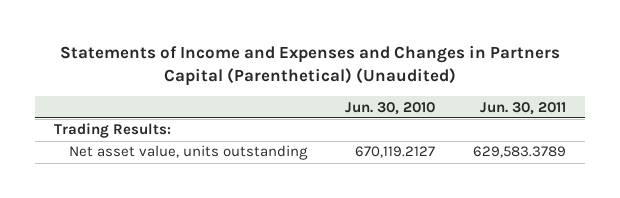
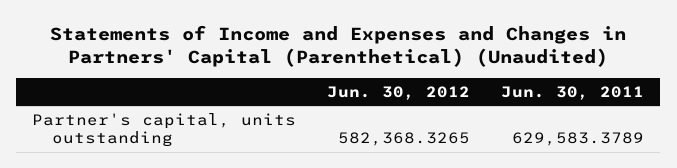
[59,45,560,87] Statements of Income and Expenses and Changes in Partners Capital (Parenthetical) (Unaudited) -> [50,24,627,68] Statements of Income and Expenses and Changes in Partners' Capital (Parenthetical) (Unaudited)
[345,101,436,115] Jun. 30, 2010 -> none
none -> [327,85,471,100] Jun. 30, 2012
[53,123,171,139] Trading Results: -> none
[69,145,309,161] Net asset value, units outstanding -> [32,112,297,148] Partner's capital, units outstanding

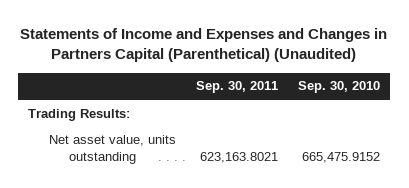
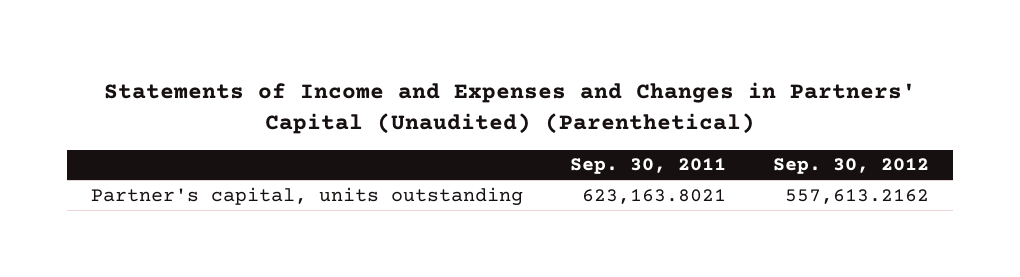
[20,27,388,63] Statements of Income and Expenses and Changes in Partners Capital (Parenthetical) (Unaudited) -> [104,82,917,135] Statements of Income and Expenses and Changes in Partners' Capital (Unaudited) (Parenthetical)
[298,81,381,94] Sep. 30, 2010 -> none
none -> [773,158,930,175] Sep. 30, 2012
[28,108,131,121] Trading Results: -> none
[48,134,176,164] Net asset value, units outstanding -> [90,186,523,206] Partner's capital, units outstanding

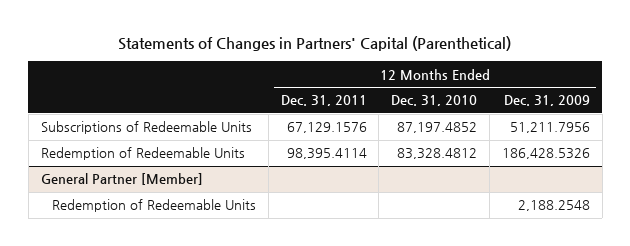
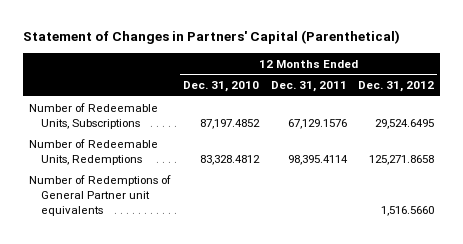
[118,36,512,52] Statements of Changes in Partners' Capital (Parenthetical) -> [23,30,401,45] Statement of Changes in Partners' Capital (Parenthetical)
[503,95,590,107] Dec. 31, 2009 -> none
none -> [358,81,435,93] Dec. 31, 2012
[40,173,203,186] General Partner [Member] -> none
[51,199,256,213] Redemption of Redeemable Units -> none
[40,121,252,135] Subscriptions of Redeemable Units -> [29,102,159,130] Number of Redeemable Units, Subscriptions
[40,147,245,161] Redemption of Redeemable Units -> [29,138,159,166] Number of Redeemable Units, Redemptions
none -> [29,174,172,217] Number of Redemptions of General Partner unit equivalents

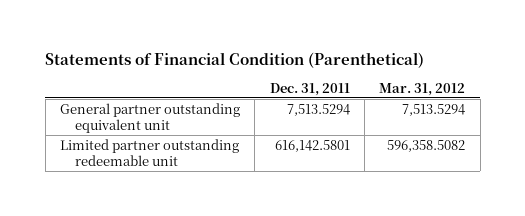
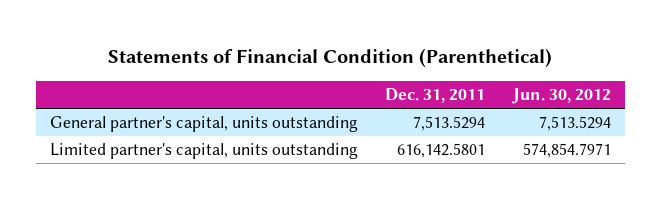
[379,82,466,96] Mar. 31, 2012 -> none
none -> [511,88,611,105] Jun. 30, 2012
[59,102,240,133] General partner outstanding equivalent unit -> [49,116,358,133] General partner's capital, units outstanding
[59,138,239,166] Limited partner outstanding redeemable unit -> [49,143,358,160] Limited partner's capital, units outstanding

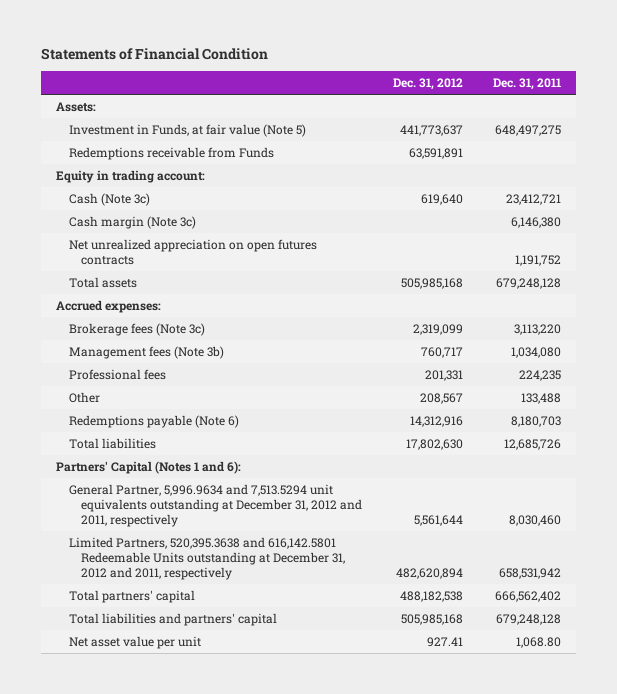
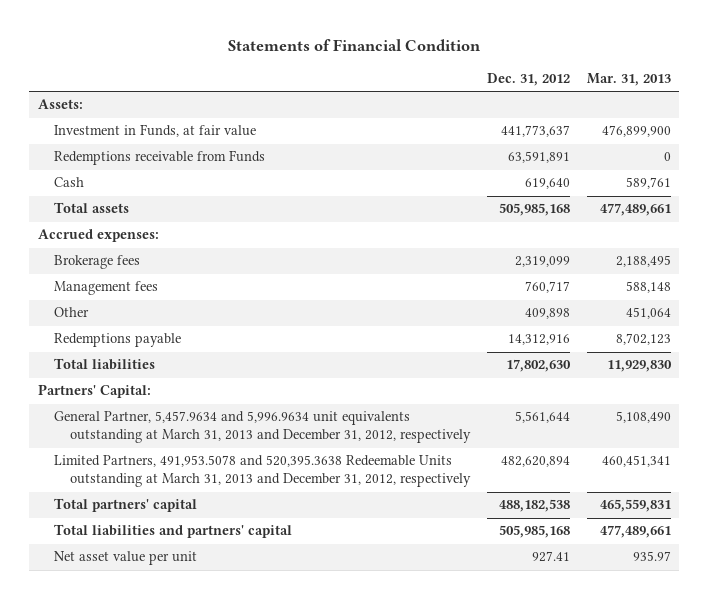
[492,78,561,91] Dec. 31, 2011 -> none
none -> [586,73,671,87] Mar. 31, 2013
[68,123,306,137] Investment in Funds, at fair value (Note 5) -> [53,124,256,138] Investment in Funds, at fair value
[55,169,205,183] Equity in trading account: -> none
[68,215,196,229] Cash margin (Note 3c) -> none
[68,238,317,265] Net unrealized appreciation on open futures contracts -> none
[68,192,150,206] Cash (Note 3c) -> [53,177,84,188] Cash
[68,368,166,380] Professional fees -> none
[68,322,205,336] Brokerage fees (Note 3c) -> [53,255,140,270] Brokerage fees
[68,345,224,359] Management fees (Note 3b) -> [53,281,158,296] Management fees
[419,392,463,404] 208,567 -> [524,308,570,320] 409,898
[68,414,239,428] Redemptions payable (Note 6) -> [53,333,181,348] Redemptions payable
[55,460,241,474] Partners' Capital (Notes 1 and 6): -> [37,384,151,399] Partners' Capital:
[68,483,363,527] General Partner, 5,996.9634 and 7,513.5294 unit equivalents outstanding at December 31, 2012 and 2011, respectively -> [53,411,471,444] General Partner, 5,457.9634 and 5,996.9634 unit equivalents outstanding at March 31, 2013 and December 31, 2012, respectively
[68,536,346,580] Limited Partners, 520,395.3638 and 616,142.5801 Redeemable Units outstanding at December 31, 2012 and 2011, respectively -> [53,455,471,488] Limited Partners, 491,953.5078 and 520,395.3638 Redeemable Units outstanding at March 31, 2013 and December 31, 2012, respectively

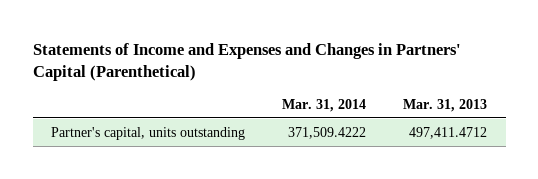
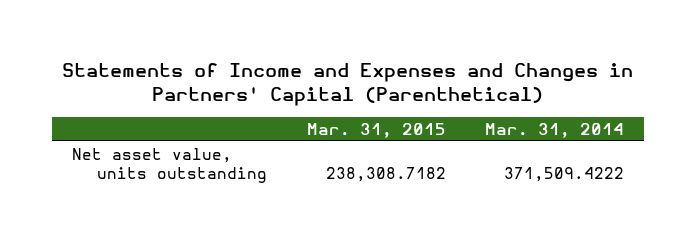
[403,98,488,112] Mar. 31, 2013 -> none
none -> [306,122,446,138] Mar. 31, 2015
[51,127,246,141] Partner's capital, units outstanding -> [72,148,267,183] Net asset value, units outstanding

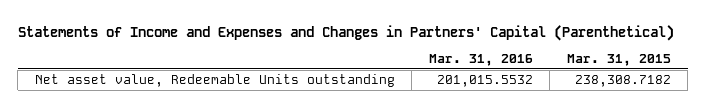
[485,122,625,138] Mar. 31, 2014 -> none
none -> [428,54,533,67] Mar. 31, 2016
[72,148,267,183] Net asset value, units outstanding -> [34,74,395,88] Net asset value, Redeemable Units outstanding

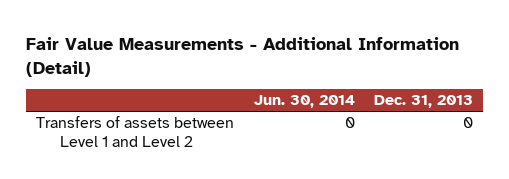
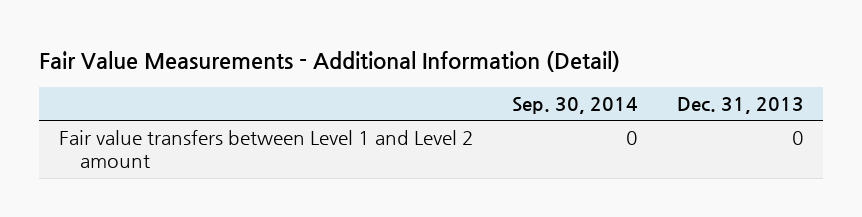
[253,95,355,109] Jun. 30, 2014 -> none
none -> [512,96,639,114] Sep. 30, 2014
[35,116,234,147] Transfers of assets between Level 1 and Level 2 -> [58,130,474,169] Fair value transfers between Level 1 and Level 2 amount

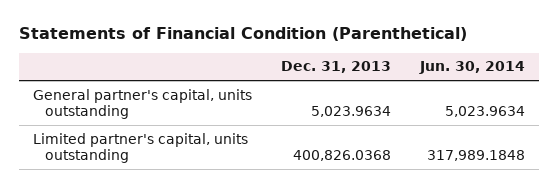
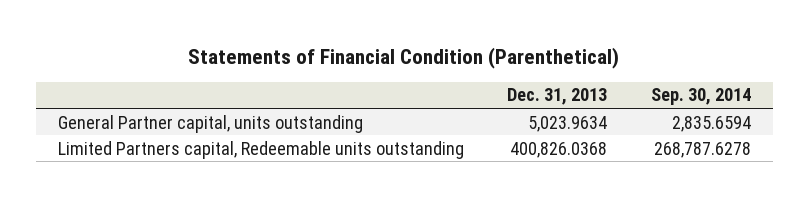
[418,61,525,75] Jun. 30, 2014 -> none
none -> [651,88,752,106] Sep. 30, 2014
[33,88,253,120] General partner's capital, units outstanding -> [57,114,363,133] General Partner capital, units outstanding
[33,132,249,164] Limited partner's capital, units outstanding -> [57,140,464,159] Limited Partners capital, Redeemable units outstanding

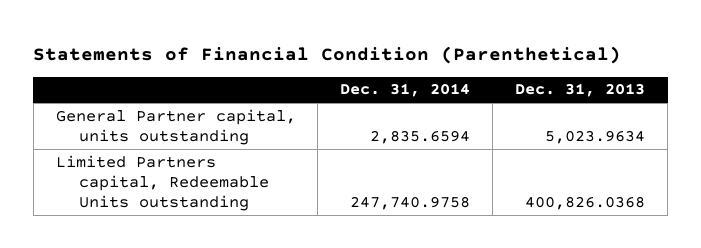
[651,88,752,106] Sep. 30, 2014 -> none
none -> [340,83,471,98] Dec. 31, 2014
[57,140,464,159] Limited Partners capital, Redeemable units outstanding -> [55,154,270,212] Limited Partners capital, Redeemable Units outstanding

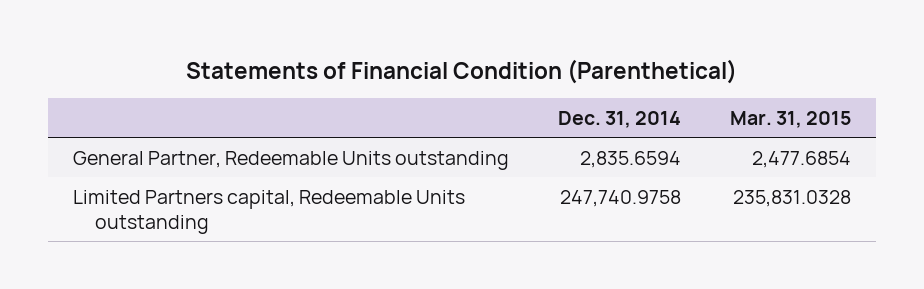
[515,83,646,98] Dec. 31, 2013 -> none
none -> [730,110,852,128] Mar. 31, 2015
[55,108,296,146] General Partner capital, units outstanding -> [72,150,509,170] General Partner, Redeemable Units outstanding

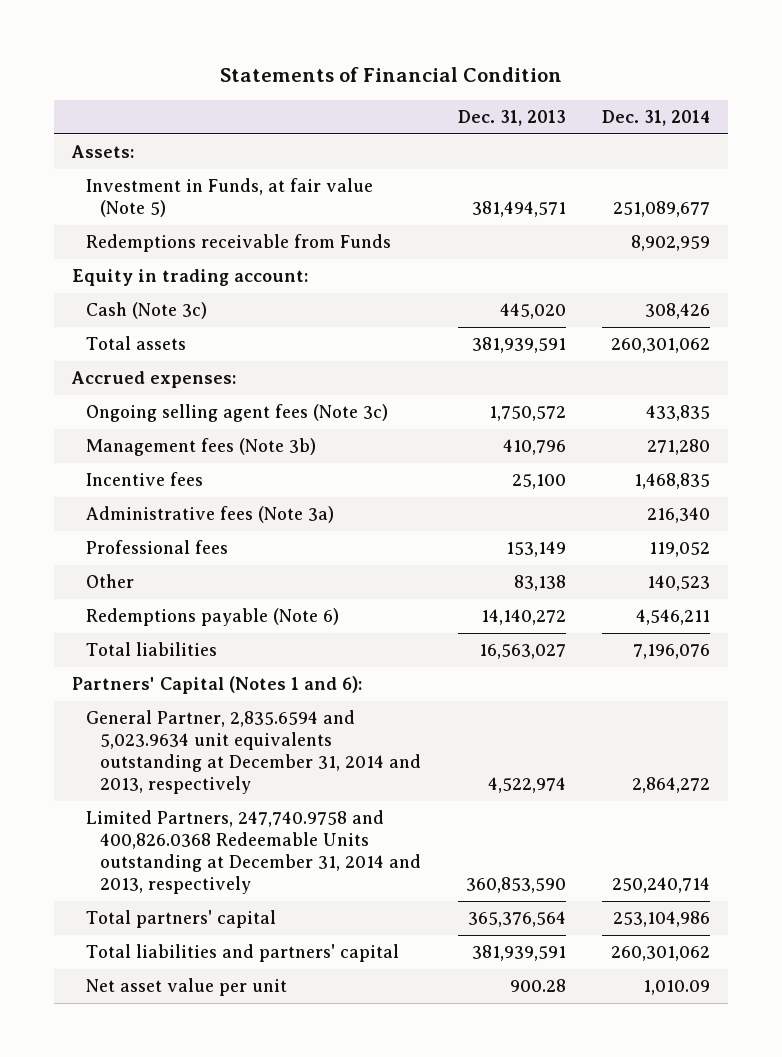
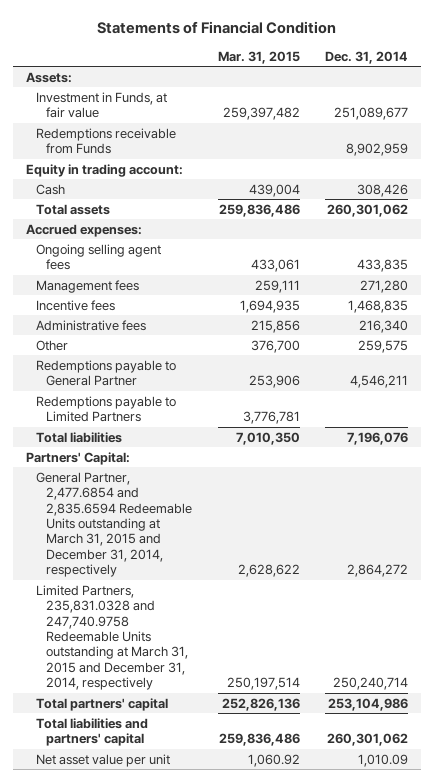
[457,110,566,127] Dec. 31, 2013 -> none
none -> [217,50,300,64] Mar. 31, 2015
[86,178,374,218] Investment in Funds, at fair value (Note 5) -> [35,91,167,119] Investment in Funds, at fair value
[86,302,208,320] Cash (Note 3c) -> [35,183,65,195] Cash
[86,404,389,423] Ongoing selling agent fees (Note 3c) -> [35,243,161,271] Ongoing selling agent fees
[86,438,317,457] Management fees (Note 3b) -> [35,279,139,293] Management fees
[86,540,229,555] Professional fees -> none
[86,506,335,524] Administrative fees (Note 3a) -> [35,319,146,331] Administrative fees
[646,575,710,592] 140,523 -> [358,339,409,353] 259,575
[86,608,340,627] Redemptions payable (Note 6) -> [35,359,176,387] Redemptions payable to General Partner
none -> [35,395,176,423] Redemptions payable to Limited Partners
[72,676,363,695] Partners' Capital (Notes 1 and 6): -> [25,451,130,465] Partners' Capital:
[86,710,422,794] General Partner, 2,835.6594 and 5,023.9634 unit equivalents outstanding at December 31, 2014 and 2013, respectively -> [35,471,192,578] General Partner, 2,477.6854 and 2,835.6594 Redeemable Units outstanding at March 31, 2015 and December 31, 2014, respectively
[86,810,422,894] Limited Partners, 247,740.9758 and 400,826.0368 Redeemable Units outstanding at December 31, 2014 and 2013, respectively -> [35,584,188,691] Limited Partners, 235,831.0328 and 247,740.9758 Redeemable Units outstanding at March 31, 2015 and December 31, 2014, respectively

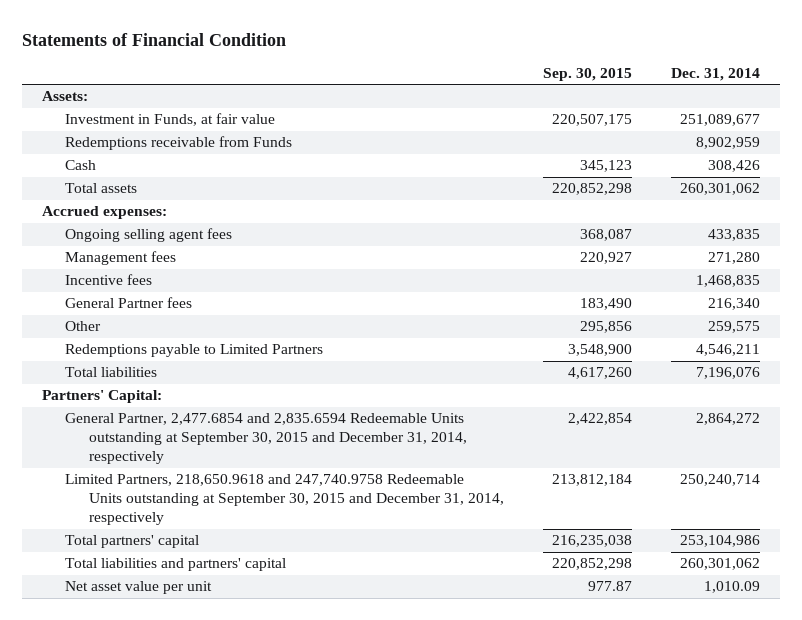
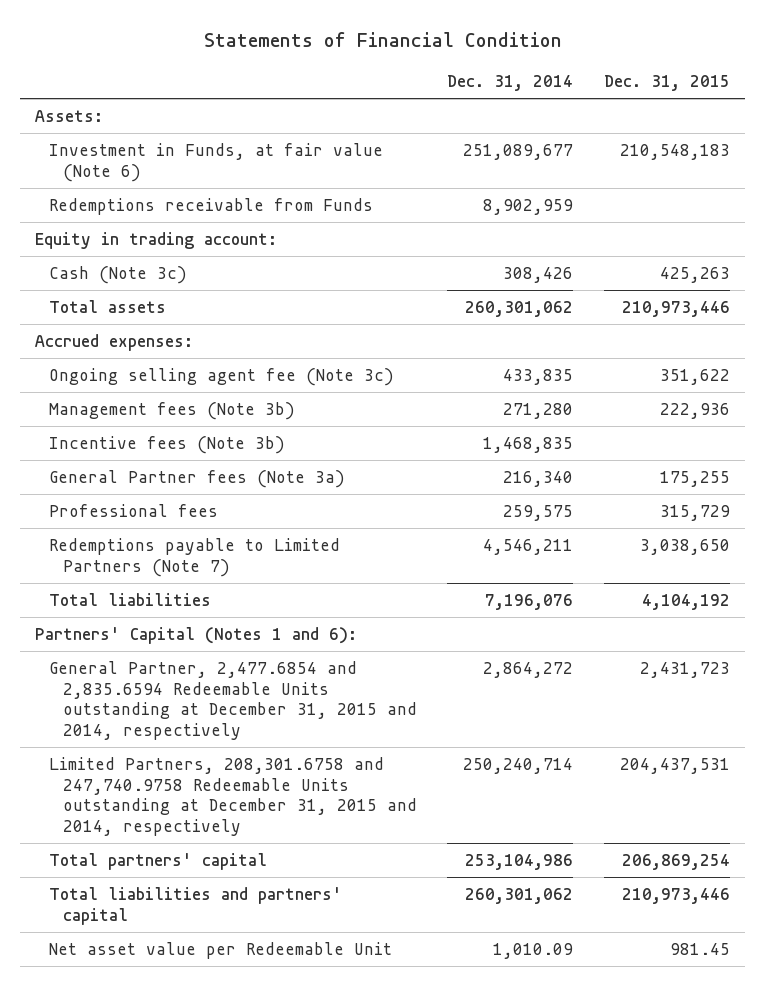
[542,67,632,81] Sep. 30, 2015 -> none
none -> [603,74,730,91] Dec. 31, 2015
[65,113,276,127] Investment in Funds, at fair value -> [48,143,383,182] Investment in Funds, at fair value (Note 6)
none -> [35,232,278,250] Equity in trading account:
[65,160,97,171] Cash -> [48,266,187,285] Cash (Note 3c)
[65,228,233,243] Ongoing selling agent fees -> [48,368,394,387] Ongoing selling agent fee (Note 3c)
[65,251,177,266] Management fees -> [48,402,295,421] Management fees (Note 3b)
[65,274,153,286] Incentive fees -> [48,436,285,455] Incentive fees (Note 3b)
[65,297,193,309] General Partner fees -> [48,470,345,489] General Partner fees (Note 3a)
[65,321,102,332] Other -> [48,504,218,518] Professional fees
[65,344,324,358] Redemptions payable to Limited Partners -> [48,538,340,577] Redemptions payable to Limited Partners (Note 7)
[41,390,162,404] Partners' Capital: -> [35,627,358,645] Partners' Capital (Notes 1 and 6):
[65,413,467,465] General Partner, 2,477.6854 and 2,835.6594 Redeemable Units outstanding at September 30, 2015 and December 31, 2014, respectively -> [48,661,417,741] General Partner, 2,477.6854 and 2,835.6594 Redeemable Units outstanding at December 31, 2015 and 2014, respectively
[65,474,504,526] Limited Partners, 218,650.9618 and 247,740.9758 Redeemable Units outstanding at September 30, 2015 and December 31, 2014, respectively -> [48,757,417,837] Limited Partners, 208,301.6758 and 247,740.9758 Redeemable Units outstanding at December 31, 2015 and 2014, respectively
[65,581,213,595] Net asset value per unit -> [48,942,392,960] Net asset value per Redeemable Unit

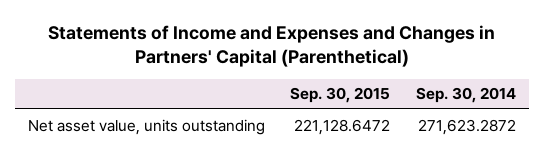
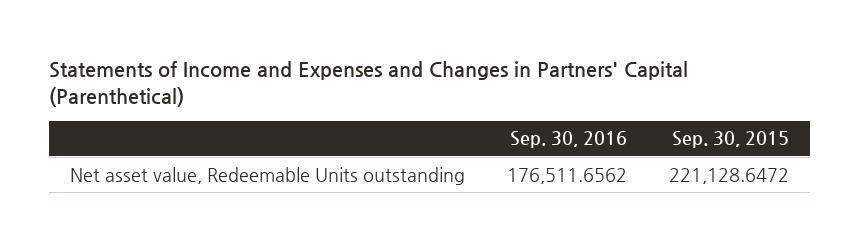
[415,87,516,104] Sep. 30, 2014 -> none
none -> [509,131,627,149] Sep. 30, 2016
[28,118,266,135] Net asset value, units outstanding -> [69,166,465,185] Net asset value, Redeemable Units outstanding

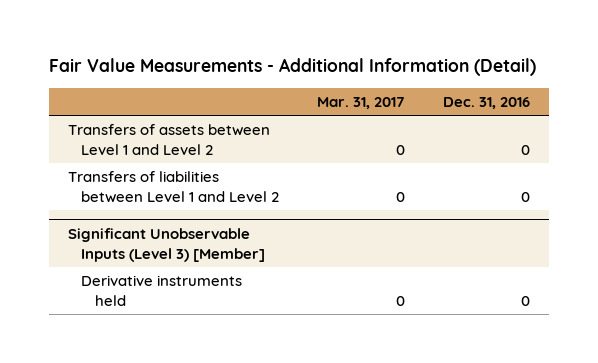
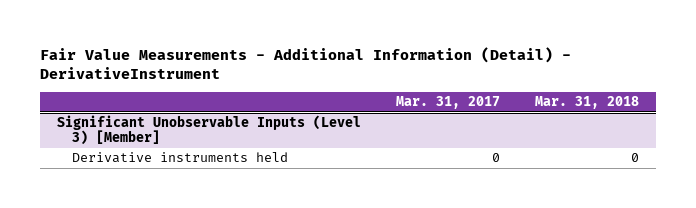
[48,58,536,77] Fair Value Measurements - Additional Information (Detail) -> [39,46,571,80] Fair Value Measurements - Additional Information (Detail) - DerivativeInstrument
[443,96,531,109] Dec. 31, 2016 -> none
none -> [534,96,639,110] Mar. 31, 2018
[67,124,270,155] Transfers of assets between Level 1 and Level 2 -> none
[67,171,280,203] Transfers of liabilities between Level 1 and Level 2 -> none

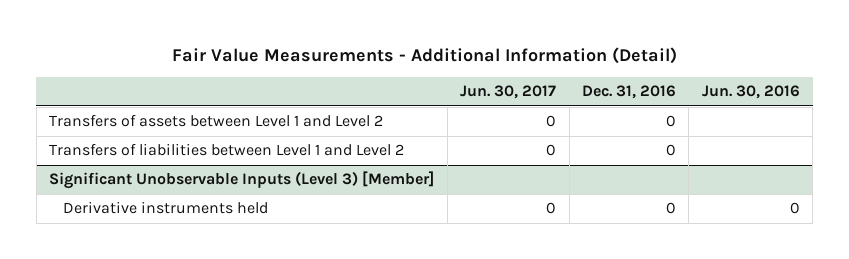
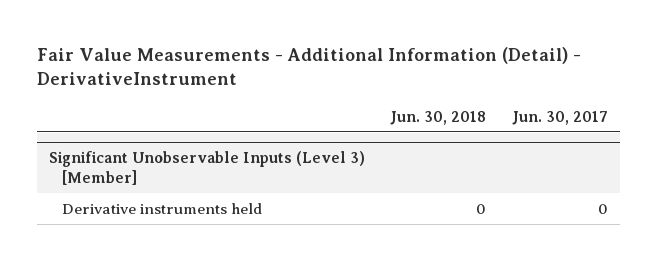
[171,47,677,65] Fair Value Measurements - Additional Information (Detail) -> [36,46,581,86] Fair Value Measurements - Additional Information (Detail) - DerivativeInstrument
[582,85,677,100] Dec. 31, 2016 -> none
[701,85,800,100] Jun. 30, 2016 -> none
none -> [390,110,487,125] Jun. 30, 2018
[49,114,384,128] Transfers of assets between Level 1 and Level 2 -> none
[49,143,405,157] Transfers of liabilities between Level 1 and Level 2 -> none

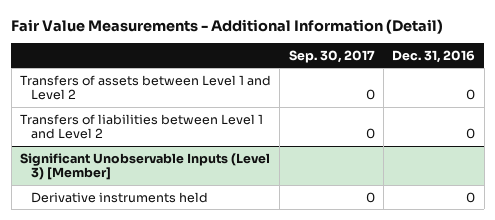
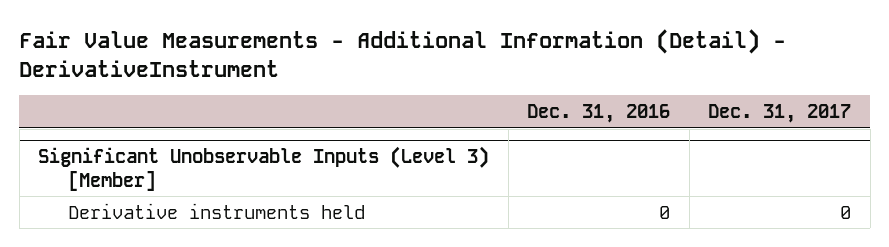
[11,18,444,34] Fair Value Measurements - Additional Information (Detail) -> [19,29,787,77] Fair Value Measurements - Additional Information (Detail) - DerivativeInstrument
[288,49,375,63] Sep. 30, 2017 -> none
none -> [708,104,852,124] Dec. 31, 2017
[19,74,271,101] Transfers of assets between Level 1 and Level 2 -> none
[19,113,263,140] Transfers of liabilities between Level 1 and Level 2 -> none

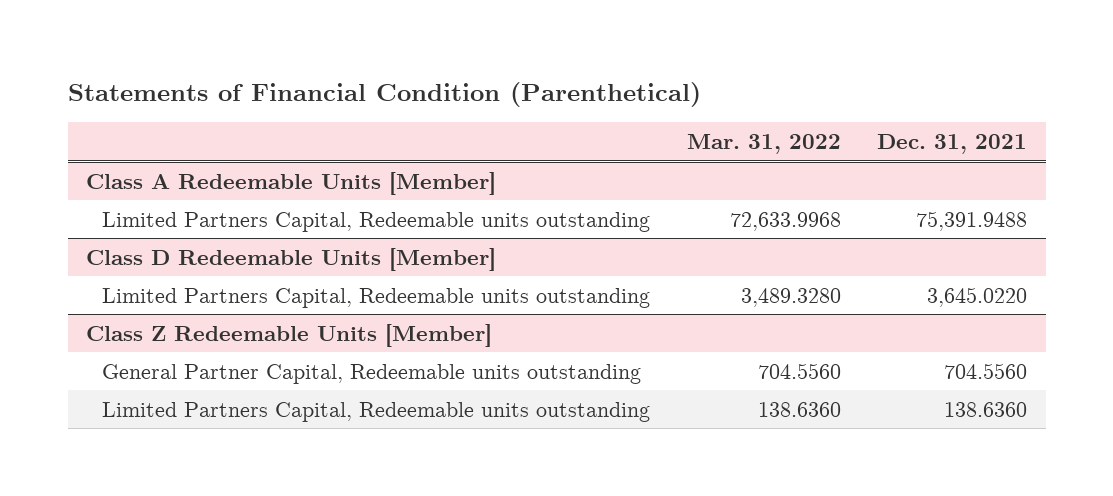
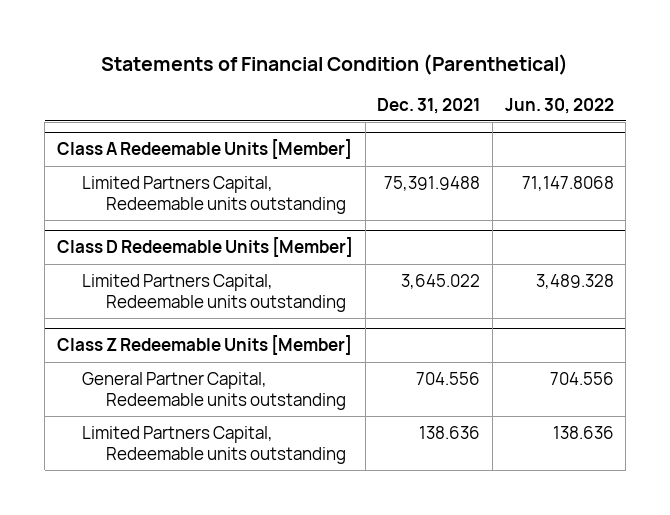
[686,133,841,154] Mar. 31, 2022 -> none
none -> [504,97,614,114] Jun. 30, 2022
[927,286,1028,307] 3,645.0220 -> [401,273,481,289] 3,645.022
[944,362,1028,379] 704.5560 -> [416,371,481,385] 704.556
[944,401,1028,417] 138.6360 -> [419,425,481,439] 138.636

